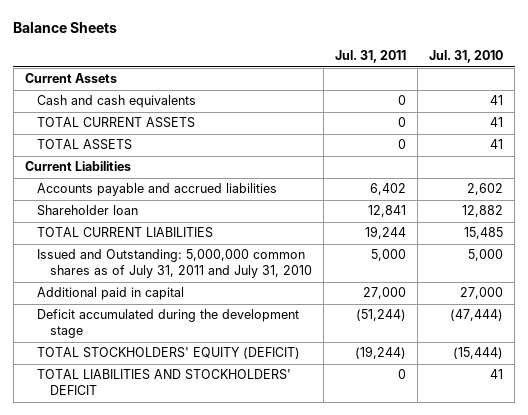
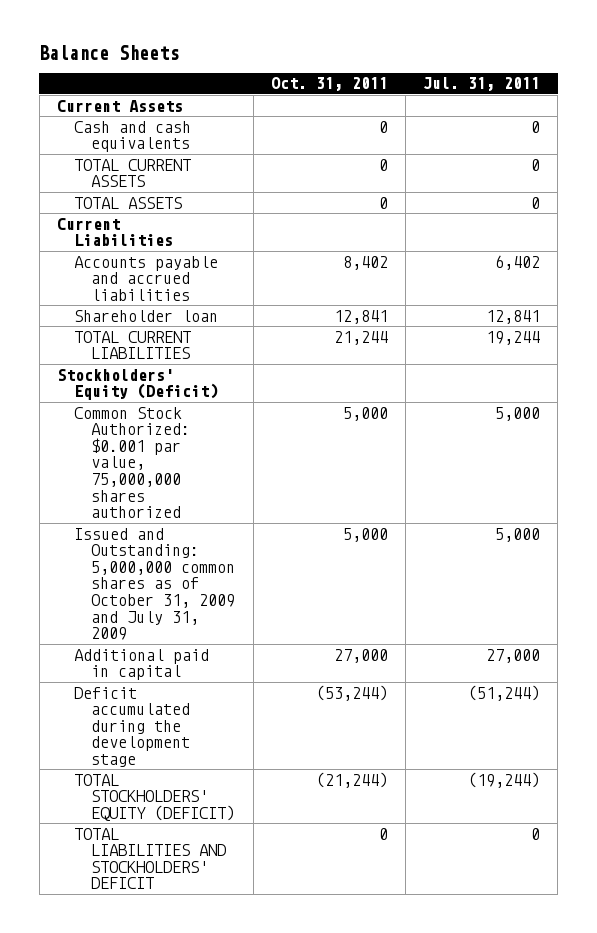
[429,50,504,64] Jul. 31, 2010 -> none
none -> [270,77,388,92] Oct. 31, 2011
none -> [56,368,219,401] Stockholders' Equity (Deficit)
none -> [74,406,191,519] Common Stock Authorized: $0.001 par value, 75,000,000 shares authorized
[37,249,312,279] Issued and Outstanding: 5,000,000 common shares as of July 31, 2011 and July 31, 2010 -> [74,527,236,641] Issued and Outstanding: 5,000,000 common shares as of October 31, 2009 and July 31, 2009

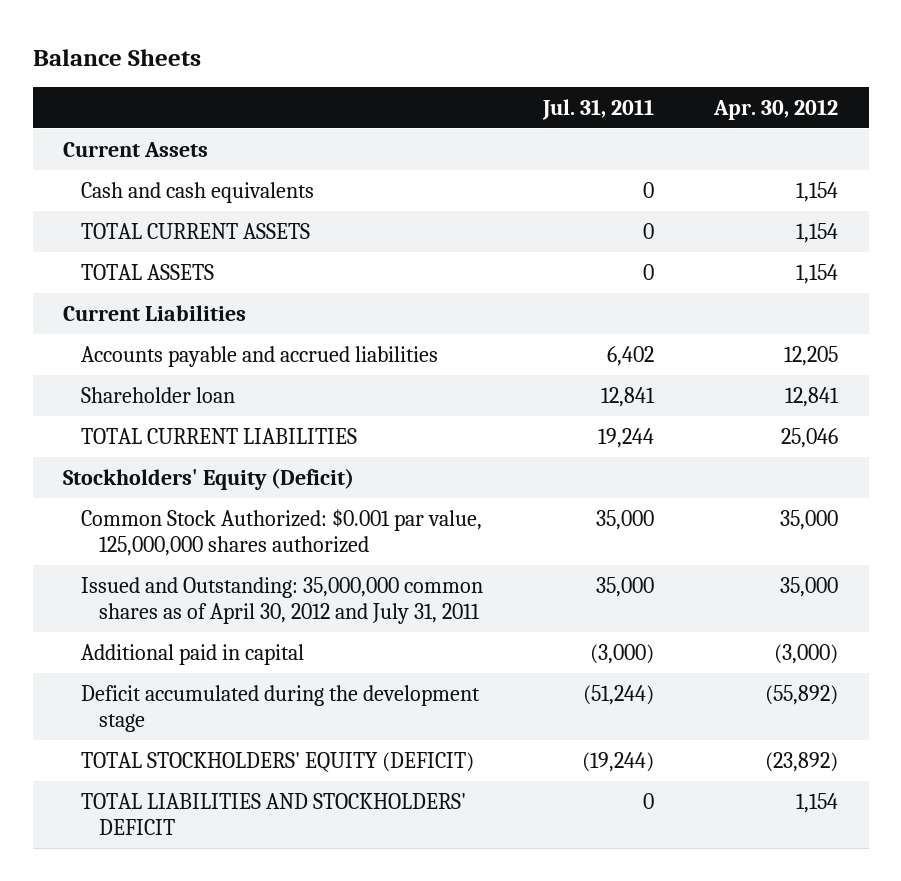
[270,77,388,92] Oct. 31, 2011 -> none
none -> [713,98,839,120] Apr. 30, 2012
[74,406,191,519] Common Stock Authorized: $0.001 par value, 75,000,000 shares authorized -> [81,508,483,556] Common Stock Authorized: $0.001 par value, 125,000,000 shares authorized
[495,406,541,421] 5,000 -> [596,509,655,530] 35,000
[74,527,236,641] Issued and Outstanding: 5,000,000 common shares as of October 31, 2009 and July 31, 2009 -> [81,576,484,624] Issued and Outstanding: 35,000,000 common shares as of April 30, 2012 and July 31, 2011
[495,527,541,542] 5,000 -> [596,576,655,597] 35,000
[486,648,541,663] 27,000 -> [590,643,655,664] (3,000)

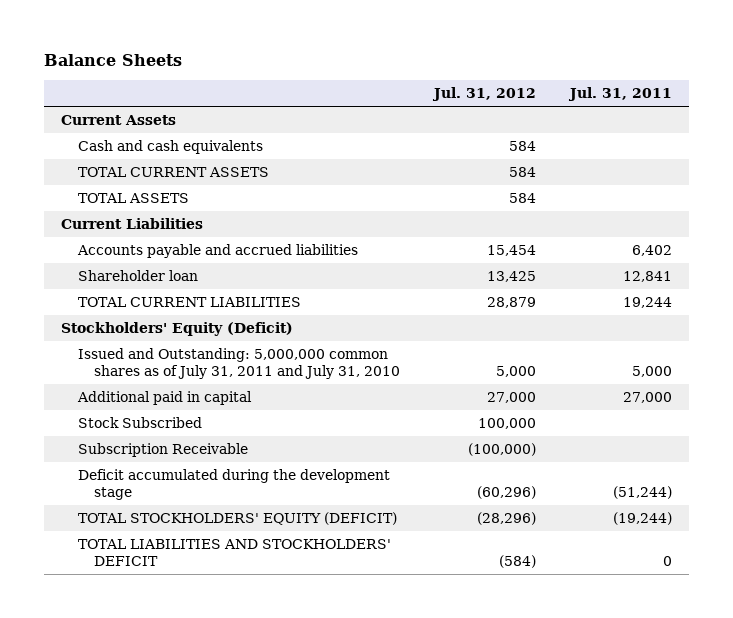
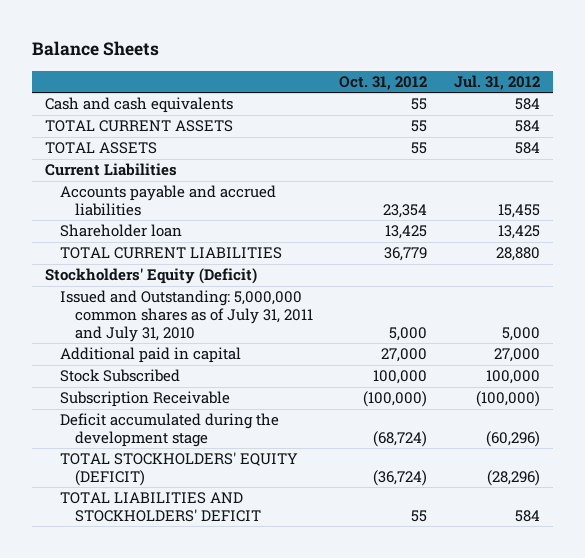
[567,86,672,101] Jul. 31, 2011 -> none
none -> [339,76,428,91] Oct. 31, 2012
[61,115,177,126] Current Assets -> none
[486,245,536,257] 15,454 -> [497,204,540,219] 15,455
[486,297,536,309] 28,879 -> [495,247,540,262] 28,880
[498,554,536,568] (584) -> [514,510,540,523] 584

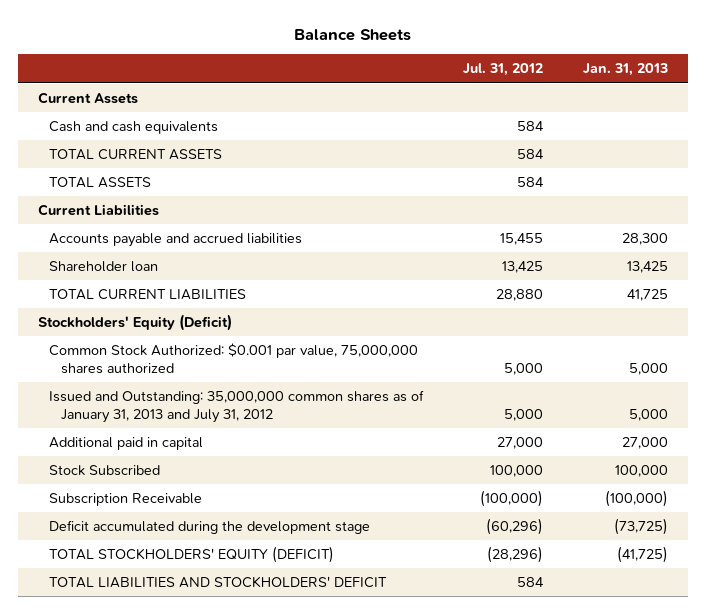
[339,76,428,91] Oct. 31, 2012 -> none
none -> [583,63,669,77] Jan. 31, 2013
none -> [37,91,138,104] Current Assets
none -> [49,342,419,374] Common Stock Authorized: $0.001 par value, 75,000,000 shares authorized
[59,290,313,342] Issued and Outstanding: 5,000,000 common shares as of July 31, 2011 and July 31, 2010 -> [49,389,425,423] Issued and Outstanding: 35,000,000 common shares as of January 31, 2013 and July 31, 2012

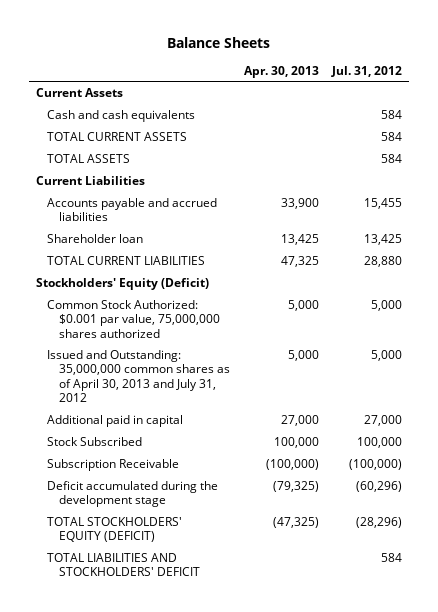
[583,63,669,77] Jan. 31, 2013 -> none
none -> [243,65,319,78] Apr. 30, 2013
[49,389,425,423] Issued and Outstanding: 35,000,000 common shares as of January 31, 2013 and July 31, 2012 -> [47,350,231,403] Issued and Outstanding: 35,000,000 common shares as of April 30, 2013 and July 31, 2012

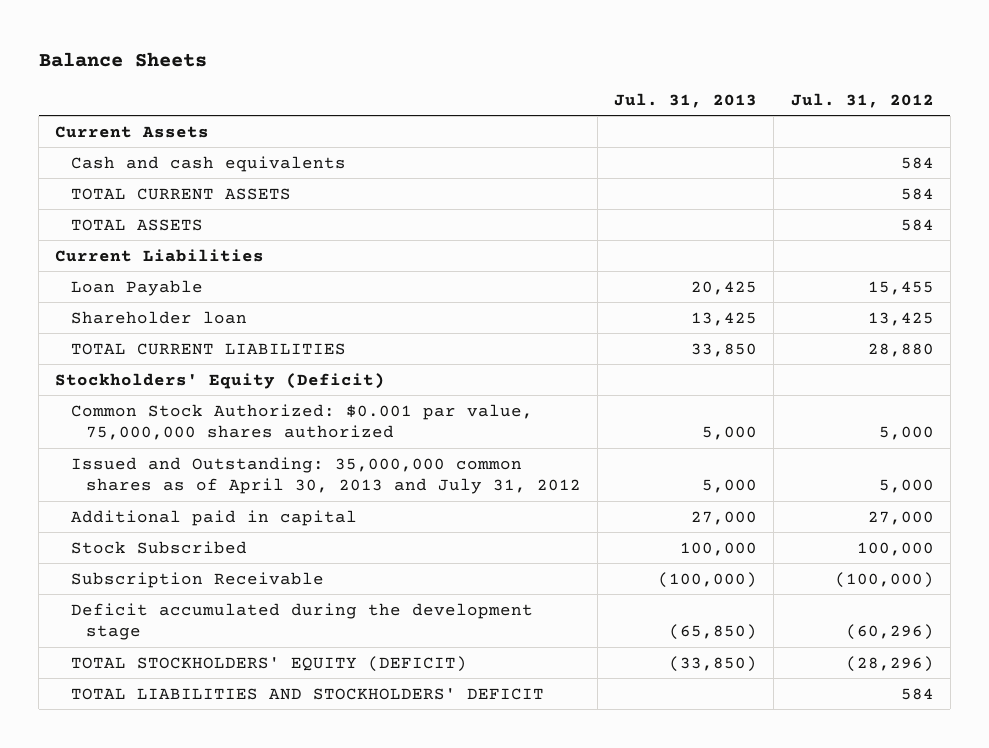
[243,65,319,78] Apr. 30, 2013 -> none
none -> [614,92,758,108] Jul. 31, 2013
[47,198,218,222] Accounts payable and accrued liabilities -> [70,279,203,296] Loan Payable

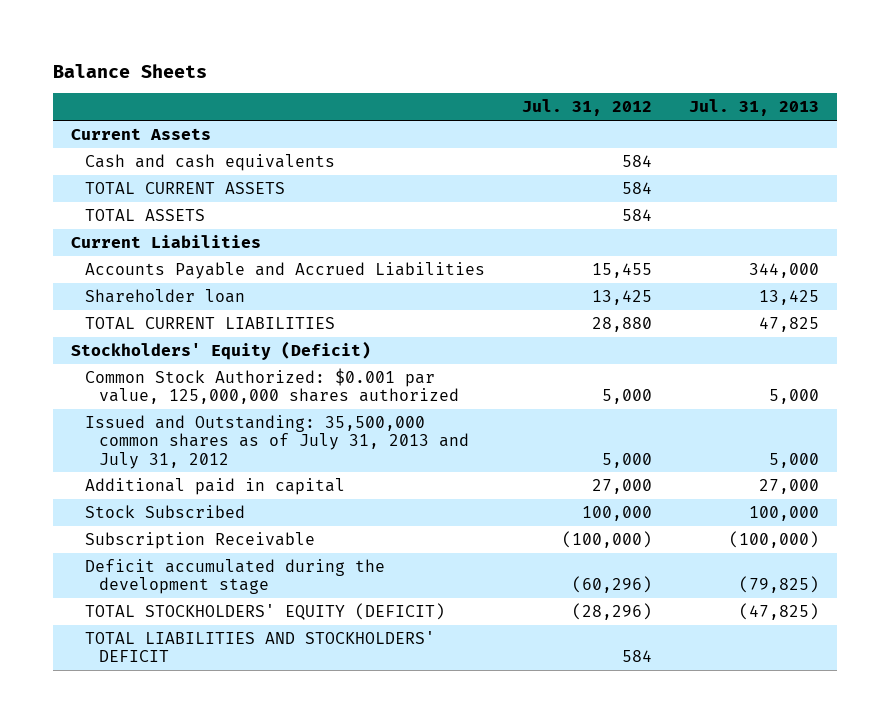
[70,279,203,296] Loan Payable -> none
none -> [85,261,486,279] Accounts Payable and Accrued Liabilities
[691,342,758,357] 33,850 -> [758,316,819,332] 47,825
[70,403,533,441] Common Stock Authorized: $0.001 par value, 75,000,000 shares authorized -> [85,367,459,405] Common Stock Authorized: $0.001 par value, 125,000,000 shares authorized
[70,456,582,495] Issued and Outstanding: 35,000,000 common shares as of April 30, 2013 and July 31, 2012 -> [85,414,469,469] Issued and Outstanding: 35,500,000 common shares as of July 31, 2013 and July 31, 2012
[669,624,758,641] (65,850) -> [738,576,819,594] (79,825)
[669,655,758,672] (33,850) -> [738,602,819,620] (47,825)

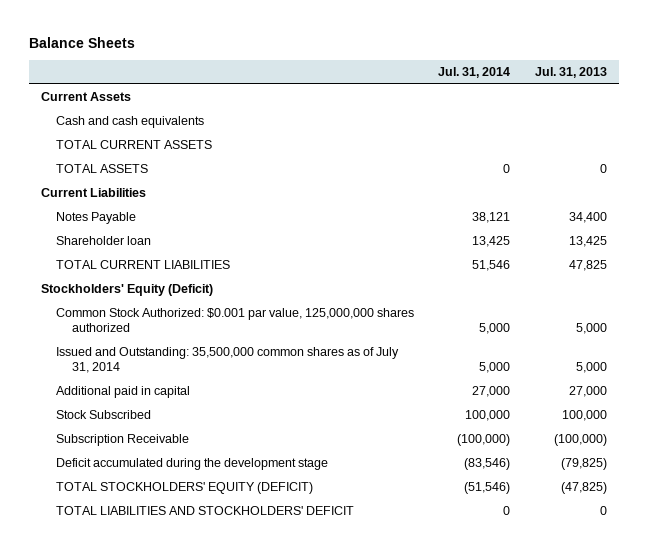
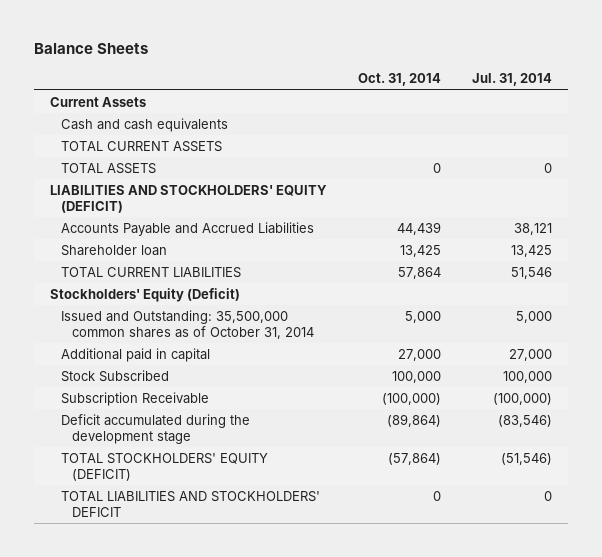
[534,67,607,79] Jul. 31, 2013 -> none
none -> [358,73,442,87] Oct. 31, 2014
[40,188,146,198] Current Liabilities -> none
none -> [49,184,327,213] LIABILITIES AND STOCKHOLDERS' EQUITY (DEFICIT)
[56,212,137,225] Notes Payable -> [60,221,314,236] Accounts Payable and Accrued Liabilities
[56,347,400,374] Issued and Outstanding: 35,500,000 common shares as of July 31, 2014 -> none
[56,308,415,333] Common Stock Authorized: $0.001 par value, 125,000,000 shares authorized -> [60,309,314,339] Issued and Outstanding: 35,500,000 common shares as of October 31, 2014

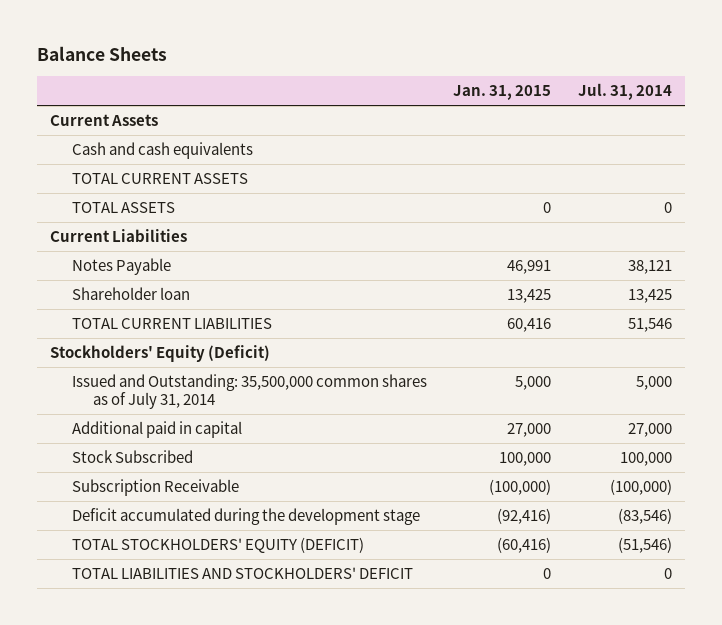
[358,73,442,87] Oct. 31, 2014 -> none
none -> [453,84,552,100] Jan. 31, 2015
[49,184,327,213] LIABILITIES AND STOCKHOLDERS' EQUITY (DEFICIT) -> none
none -> [50,229,188,243] Current Liabilities
[60,221,314,236] Accounts Payable and Accrued Liabilities -> [71,258,171,276] Notes Payable
[60,309,314,339] Issued and Outstanding: 35,500,000 common shares as of October 31, 2014 -> [71,374,427,410] Issued and Outstanding: 35,500,000 common shares as of July 31, 2014

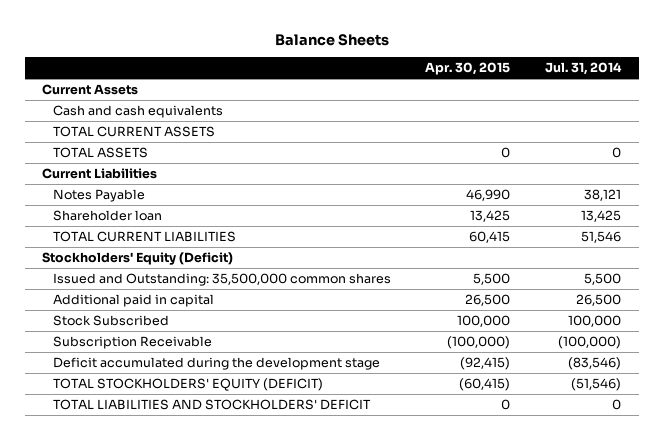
[453,84,552,100] Jan. 31, 2015 -> none
none -> [425,62,511,76] Apr. 30, 2015
[71,374,427,410] Issued and Outstanding: 35,500,000 common shares as of July 31, 2014 -> [52,273,391,287] Issued and Outstanding: 35,500,000 common shares
[635,376,672,391] 5,000 -> [584,273,622,286] 5,500
[627,423,672,438] 27,000 -> [576,294,622,307] 26,500

